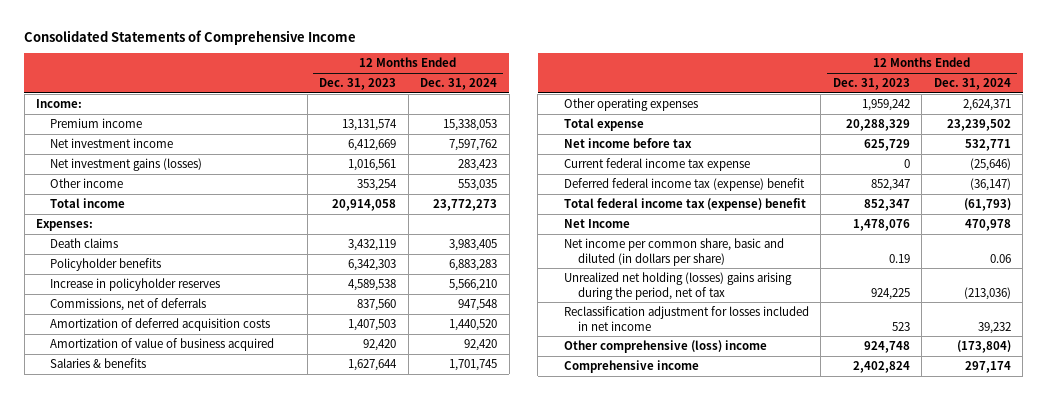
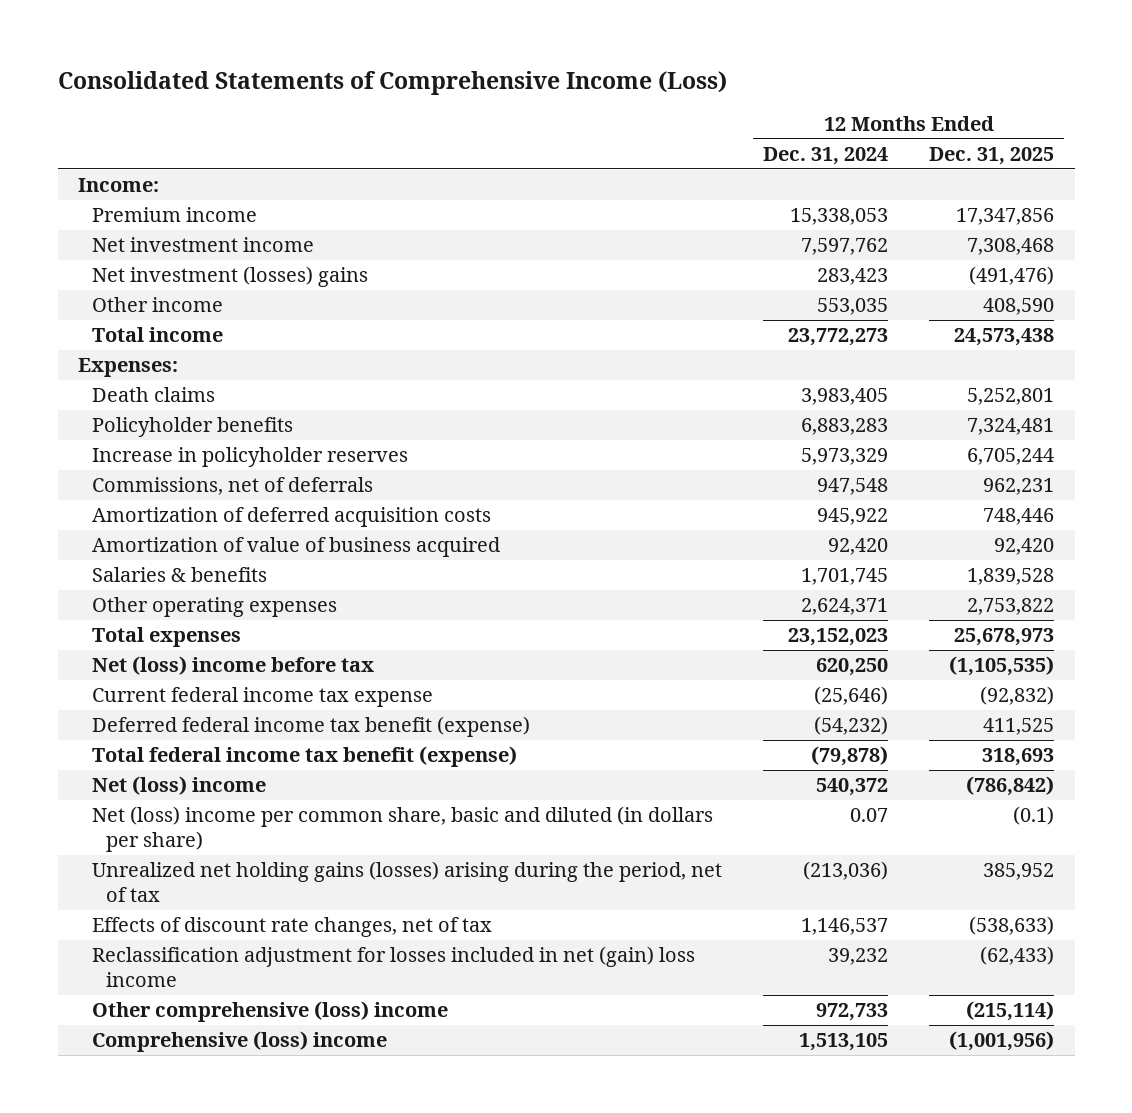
[24,29,357,45] Consolidated Statements of Comprehensive Income -> [57,70,727,95] Consolidated Statements of Comprehensive Income (Loss)
[319,78,397,91] Dec. 31, 2023 -> none
none -> [929,146,1055,165] Dec. 31, 2025
[50,158,203,172] Net investment gains (losses) -> [92,266,369,288] Net investment (losses) gains
[449,279,498,292] 5,566,210 -> [801,448,889,466] 5,973,329
[449,319,498,332] 1,440,520 -> [817,508,889,526] 945,922
[563,118,644,132] Total expense -> [92,627,242,648] Total expenses
[946,119,1011,132] 23,239,502 -> [788,628,889,647] 23,152,023
[563,138,692,149] Net income before tax -> [92,656,375,676] Net (loss) income before tax
[964,139,1011,152] 532,771 -> [816,658,889,677] 620,250
[563,178,805,192] Deferred federal income tax (expense) benefit -> [92,716,531,738] Deferred federal income tax benefit (expense)
[969,178,1011,192] (36,147) -> [814,716,889,736] (54,232)
[563,198,806,212] Total federal income tax (expense) benefit -> [92,746,518,768] Total federal income tax benefit (expense)
[963,198,1011,212] (61,793) -> [811,746,889,767] (79,878)
[563,219,630,229] Net Income -> [92,776,267,796] Net (loss) income
[964,219,1011,232] 470,978 -> [816,778,889,797] 540,372
[563,238,784,266] Net income per common share, basic and diluted (in dollars per share) -> [92,806,714,853] Net (loss) income per common share, basic and diluted (in dollars per share)
[989,253,1011,263] 0.06 -> [850,808,889,823] 0.07
[563,272,792,300] Unrealized net holding (losses) gains arising during the period, net of tax -> [92,861,723,903] Unrealized net holding gains (losses) arising during the period, net of tax
none -> [92,917,493,938] Effects of discount rate changes, net of tax
[563,306,809,331] Reclassification adjustment for losses included in net income -> [92,946,696,988] Reclassification adjustment for losses included in net (gain) loss income
[956,340,1011,354] (173,804) -> [816,1003,889,1022] 972,733
[563,360,699,374] Comprehensive income -> [92,1031,388,1053] Comprehensive (loss) income
[964,361,1011,374] 297,174 -> [799,1033,889,1052] 1,513,105

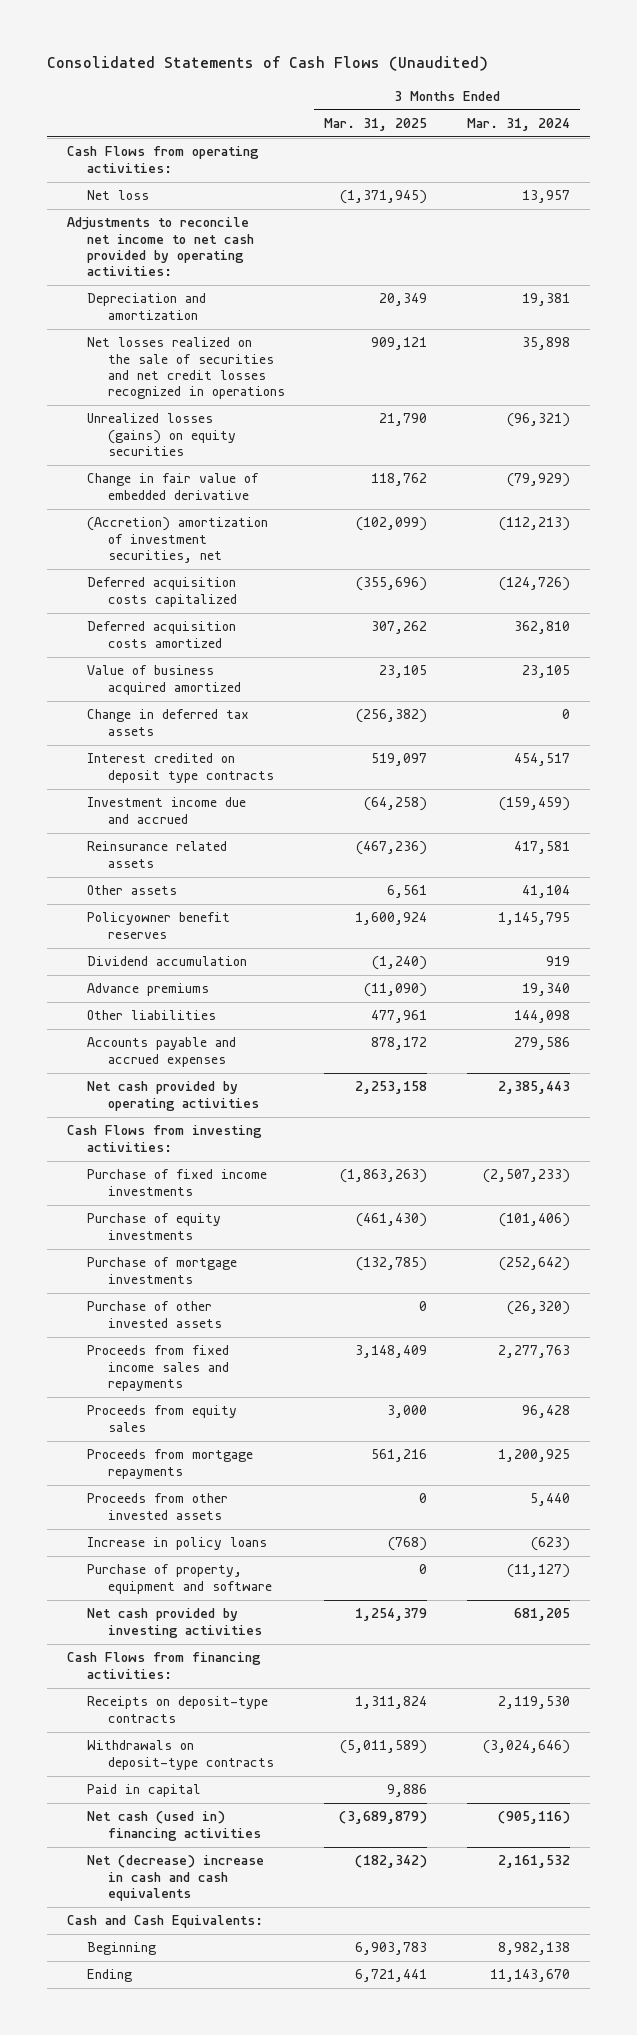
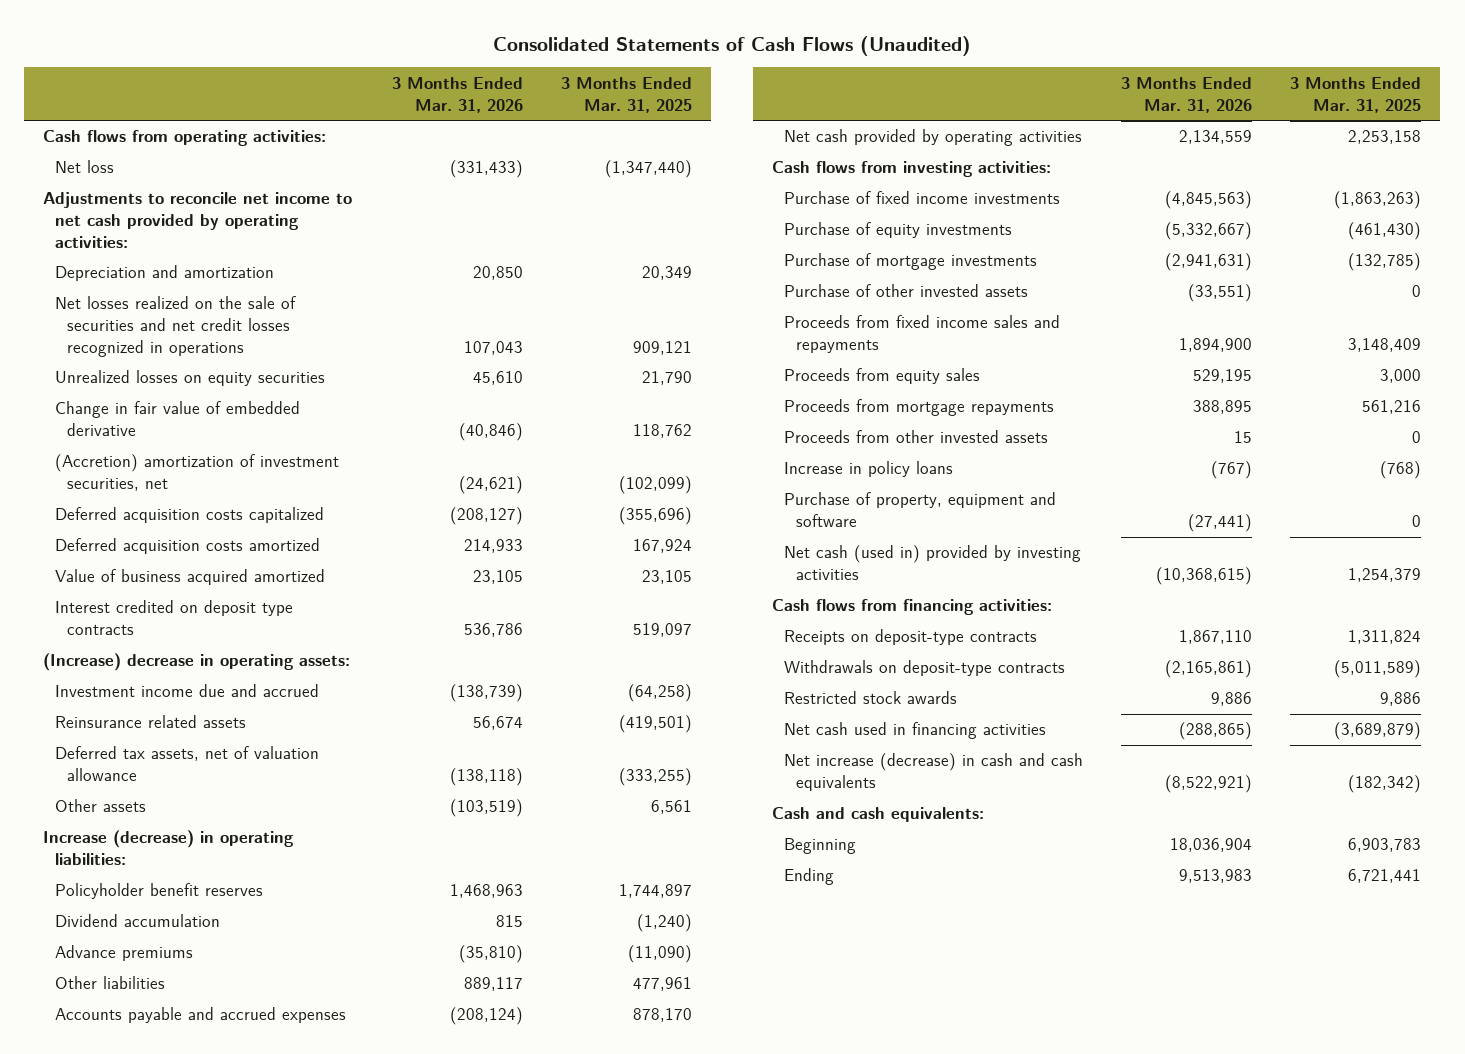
[467,117,571,131] Mar. 31, 2024 -> none
none -> [392,76,524,113] 3 Months Ended Mar. 31, 2026
[66,146,259,173] Cash Flows from operating activities: -> [43,130,327,147] Cash flows from operating activities:
[340,190,428,205] (1,371,945) -> [605,160,693,179] (1,347,440)
[87,413,236,457] Unrealized losses (gains) on equity securities -> [55,370,326,387] Unrealized losses on equity securities
[371,621,428,635] 307,262 -> [633,539,693,554] 167,924
[87,709,250,736] Change in deferred tax assets -> none
none -> [43,653,351,672] (Increase) decrease in operating assets:
[356,841,428,856] (467,236) -> [619,715,693,734] (419,501)
none -> [55,746,320,782] Deferred tax assets, net of valuation allowance
none -> [43,830,295,866] Increase (decrease) in operating liabilities:
[87,912,231,939] Policyowner benefit reserves -> [55,883,264,900] Policyholder benefit reserves
[355,912,428,926] 1,600,924 -> [619,884,693,899] 1,744,897
[371,1037,428,1051] 878,172 -> [633,1008,693,1023] 878,170
[66,1125,262,1152] Cash Flows from investing activities: -> [772,161,1052,178] Cash flows from investing activities:
[87,1608,262,1638] Net cash provided by investing activities -> [784,545,1082,581] Net cash (used in) provided by investing activities
[66,1652,261,1679] Cash Flows from financing activities: -> [772,599,1053,616] Cash flows from financing activities:
[87,1784,202,1798] Paid in capital -> [784,691,958,705] Restricted stock awards
[87,1811,261,1841] Net cash (used in) financing activities -> [784,722,1047,740] Net cash used in financing activities
[87,1855,265,1902] Net (decrease) increase in cash and cash equivalents -> [784,753,1084,792] Net increase (decrease) in cash and cash equivalents
[66,1915,263,1929] Cash and Cash Equivalents: -> [772,807,985,823] Cash and cash equivalents:

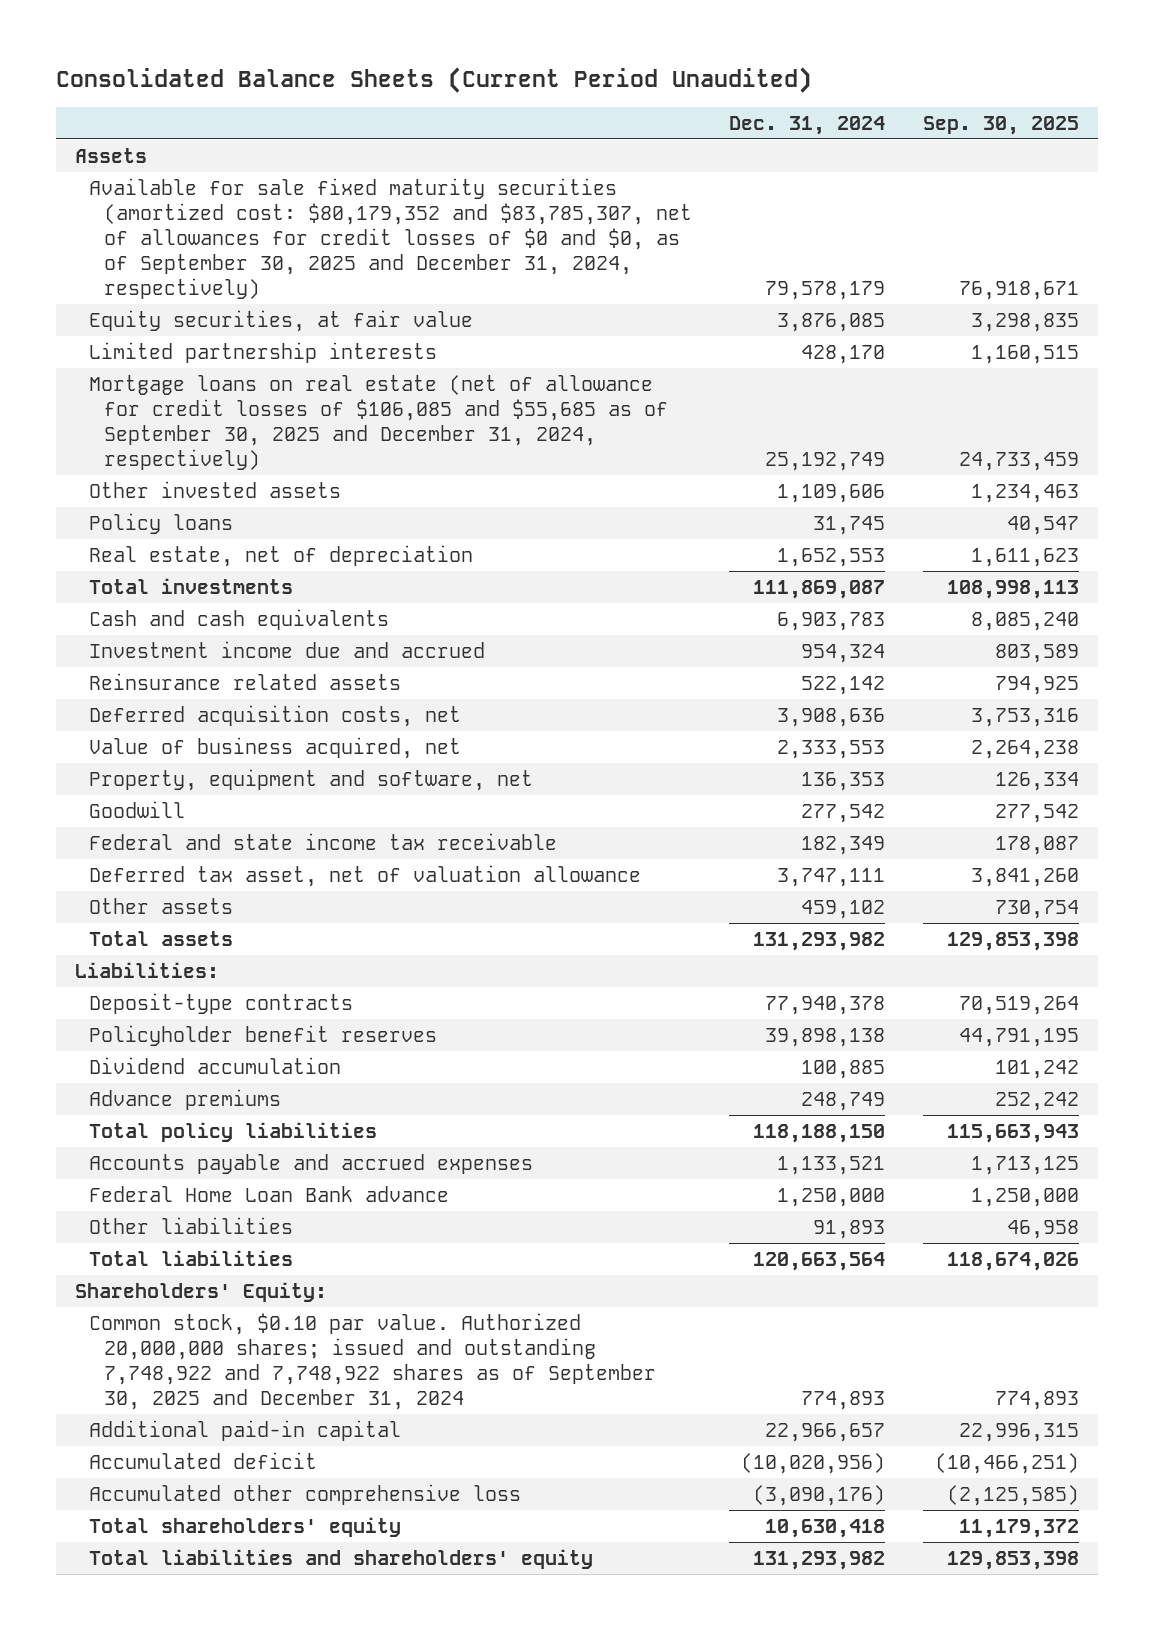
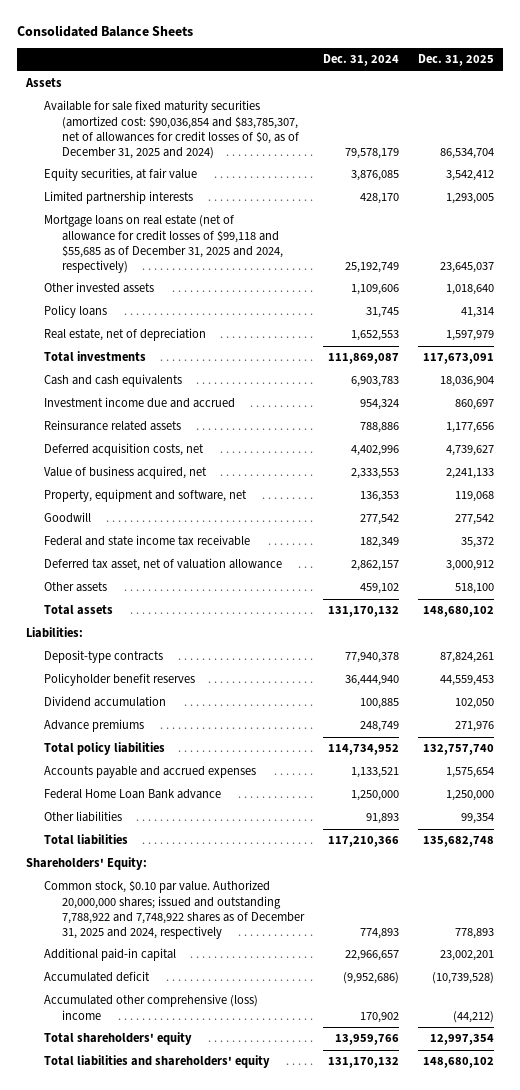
[56,66,813,93] Consolidated Balance Sheets (Current Period Unaudited) -> [16,24,193,37] Consolidated Balance Sheets
[923,115,1080,135] Sep. 30, 2025 -> none
none -> [417,54,494,67] Dec. 31, 2025
[89,177,692,300] Available for sale fixed maturity securities (amortized cost: $80,179,352 and $83,785,307, net of allowances for credit losses of $0 and $0, as of September 30, 2025 and December 31, 2024, respectively) -> [43,100,299,159] Available for sale fixed maturity securities (amortized cost: $90,036,854 and $83,785,307, net of allowances for credit losses of $0, as of December 31, 2025 and 2024)
[89,374,668,471] Mortgage loans on real estate (net of allowance for credit losses of $106,085 and $55,685 as of September 30, 2025 and December 31, 2024, respectively) -> [43,215,283,273] Mortgage loans on real estate (net of allowance for credit losses of $99,118 and $55,685 as of December 31, 2025 and 2024, respectively)
[801,675,886,695] 522,142 -> [359,422,399,434] 788,886
[777,707,886,727] 3,908,636 -> [350,445,399,457] 4,402,996
[777,867,886,887] 3,747,111 -> [350,560,399,572] 2,862,157
[753,931,886,951] 131,293,982 -> [327,606,399,618] 131,170,132
[765,1027,886,1047] 39,898,138 -> [344,675,399,687] 36,444,940
[753,1123,886,1143] 118,188,150 -> [327,744,399,756] 114,734,952
[753,1251,886,1271] 120,663,564 -> [327,836,399,848] 117,210,366
[89,1312,656,1411] Common stock, $0.10 par value. Authorized 20,000,000 shares; issued and outstanding 7,748,922 and 7,748,922 shares as of September 30, 2025 and December 31, 2024 -> [43,880,305,939] Common stock, $0.10 par value. Authorized 20,000,000 shares; issued and outstanding 7,788,922 and 7,748,922 shares as of December 31, 2025 and 2024, respectively
[741,1452,886,1474] (10,020,956) -> [342,972,399,985] (9,952,686)
[89,1483,522,1505] Accumulated other comprehensive loss -> [43,994,258,1020] Accumulated other comprehensive (loss) income
[753,1484,886,1506] (3,090,176) -> [359,1011,399,1023] 170,902
[765,1518,886,1538] 10,630,418 -> [334,1034,399,1046] 13,959,766
[753,1550,886,1570] 131,293,982 -> [327,1057,399,1069] 131,170,132

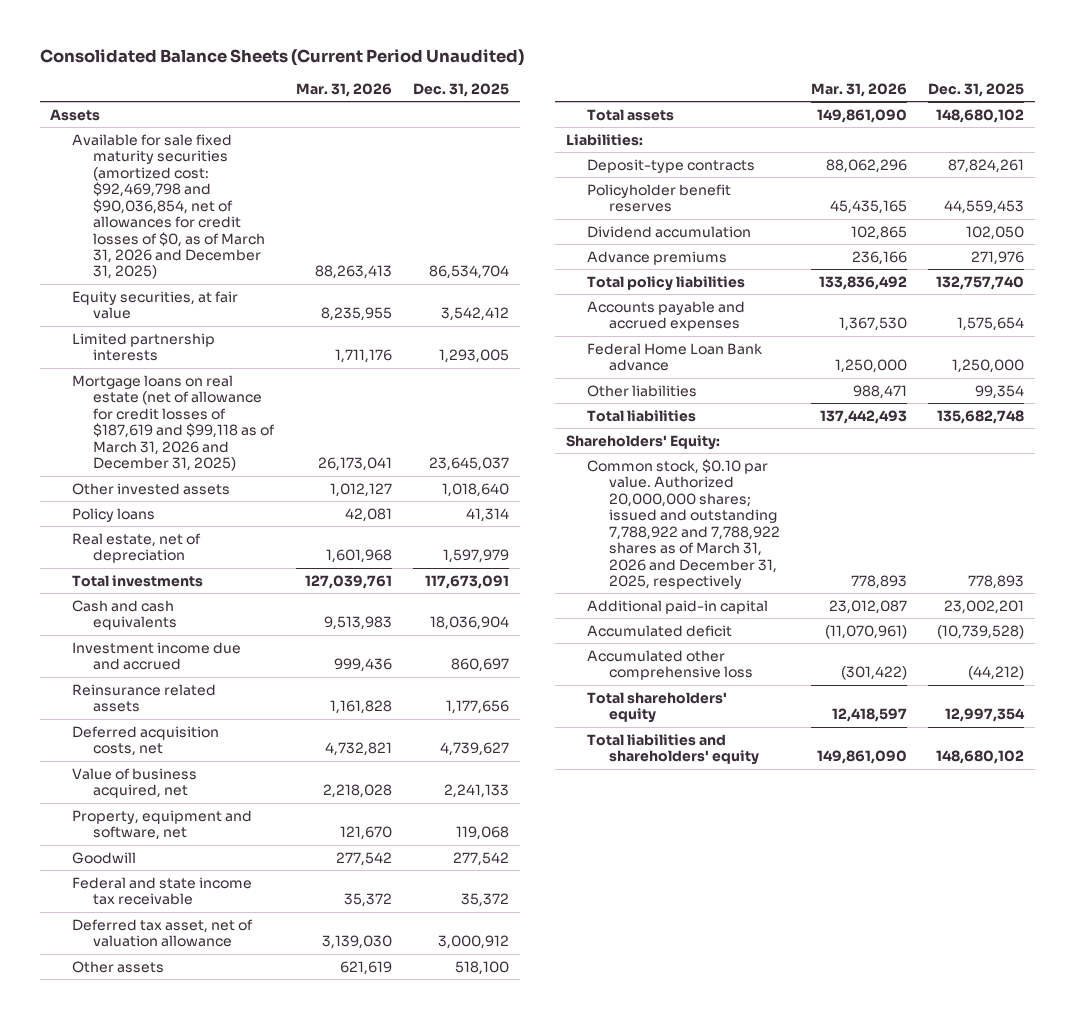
[16,24,193,37] Consolidated Balance Sheets -> [39,48,524,66] Consolidated Balance Sheets (Current Period Unaudited)
[322,54,399,67] Dec. 31, 2024 -> none
none -> [295,82,392,97] Mar. 31, 2026
[43,100,299,159] Available for sale fixed maturity securities (amortized cost: $90,036,854 and $83,785,307, net of allowances for credit losses of $0, as of December 31, 2025 and 2024) -> [71,133,266,280] Available for sale fixed maturity securities (amortized cost: $92,469,798 and $90,036,854, net of allowances for credit losses of $0, as of March 31, 2026 and December 31, 2025)
[43,215,283,273] Mortgage loans on real estate (net of allowance for credit losses of $99,118 and $55,685 as of December 31, 2025 and 2024, respectively) -> [71,374,276,472] Mortgage loans on real estate (net of allowance for credit losses of $187,619 and $99,118 as of March 31, 2026 and December 31, 2025)
[43,880,305,939] Common stock, $0.10 par value. Authorized 20,000,000 shares; issued and outstanding 7,788,922 and 7,748,922 shares as of December 31, 2025 and 2024, respectively -> [587,458,780,590] Common stock, $0.10 par value. Authorized 20,000,000 shares; issued and outstanding 7,788,922 and 7,788,922 shares as of March 31, 2026 and December 31, 2025, respectively
[43,994,258,1020] Accumulated other comprehensive (loss) income -> [587,649,753,681] Accumulated other comprehensive loss

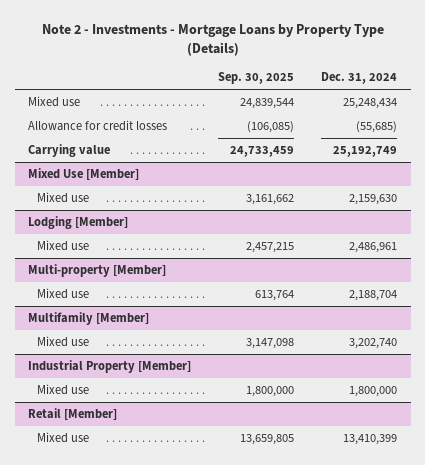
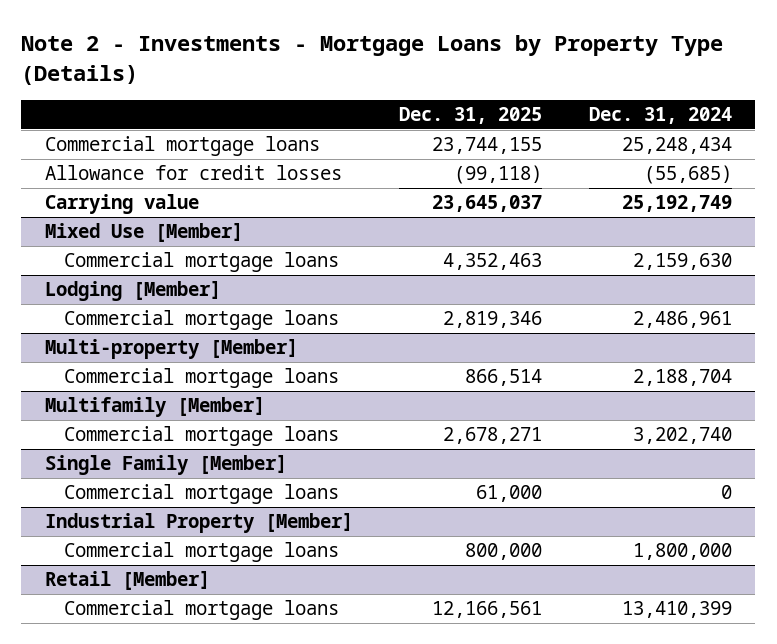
[218,72,295,85] Sep. 30, 2025 -> none
none -> [399,107,543,125] Dec. 31, 2025
[28,96,81,108] Mixed use -> [44,136,320,157] Commercial mortgage loans
[37,192,90,204] Mixed use -> [64,252,340,273] Commercial mortgage loans
[37,240,90,252] Mixed use -> [64,310,340,331] Commercial mortgage loans
[37,288,90,300] Mixed use -> [64,368,340,389] Commercial mortgage loans
[37,336,90,348] Mixed use -> [64,426,340,447] Commercial mortgage loans
none -> [44,455,287,476] Single Family [Member]
none -> [64,484,340,505] Commercial mortgage loans
[37,384,90,396] Mixed use -> [64,542,340,563] Commercial mortgage loans
[37,432,90,444] Mixed use -> [64,600,340,621] Commercial mortgage loans

